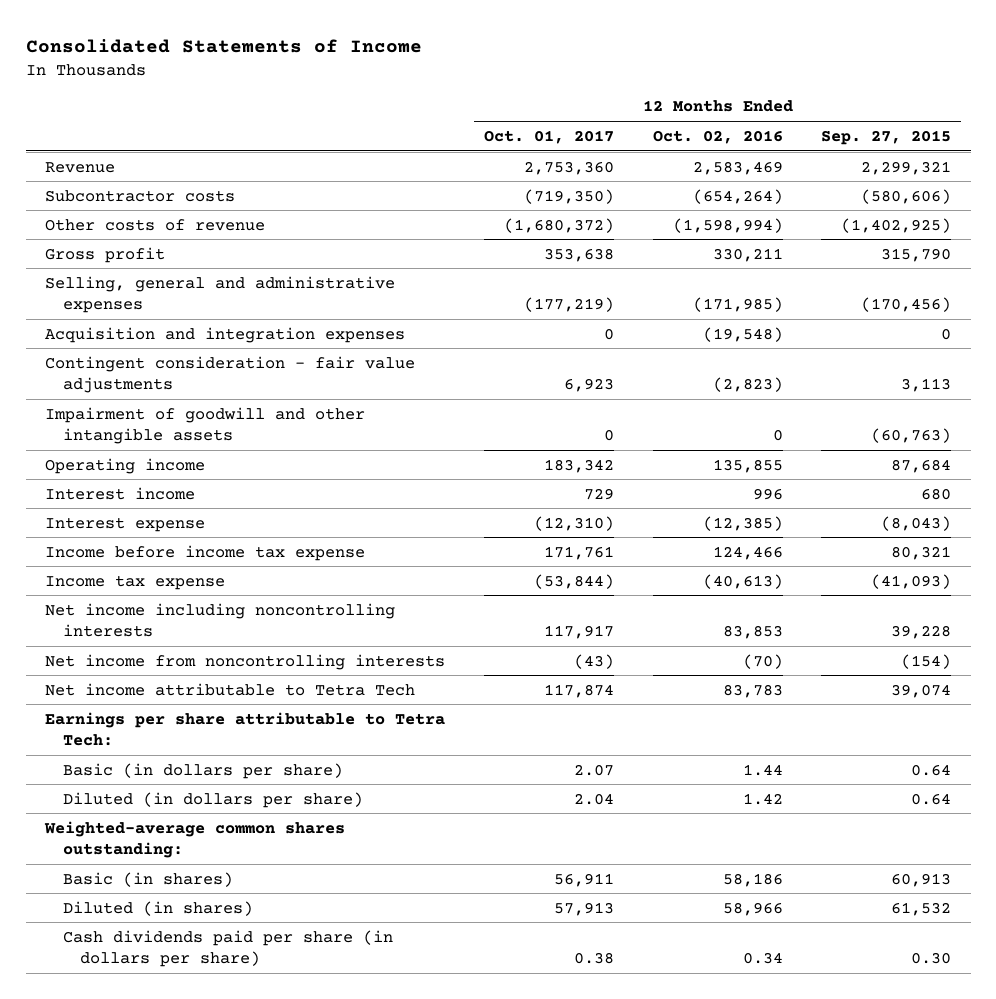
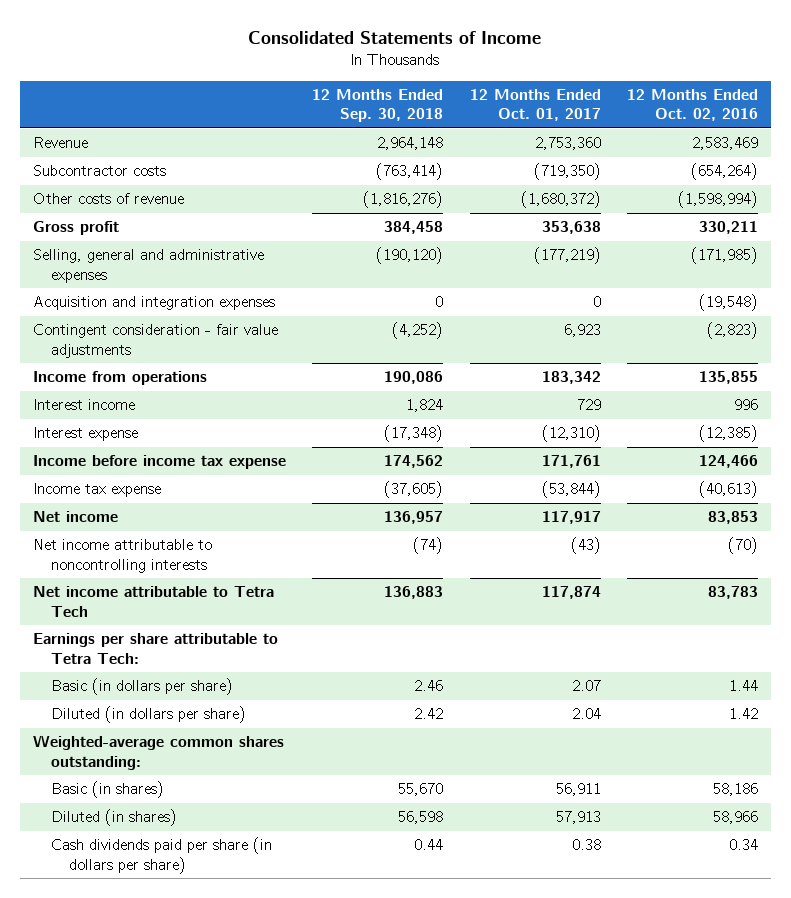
[821,129,952,145] Sep. 27, 2015 -> none
none -> [312,88,444,123] 12 Months Ended Sep. 30, 2018
[45,406,366,445] Impairment of goodwill and other intangible assets -> none
[45,457,206,474] Operating income -> [32,371,207,386] Income from operations
[45,602,396,638] Net income including noncontrolling interests -> [32,511,118,523] Net income
[45,653,446,670] Net income from noncontrolling interests -> [32,539,212,573] Net income attributable to noncontrolling interests

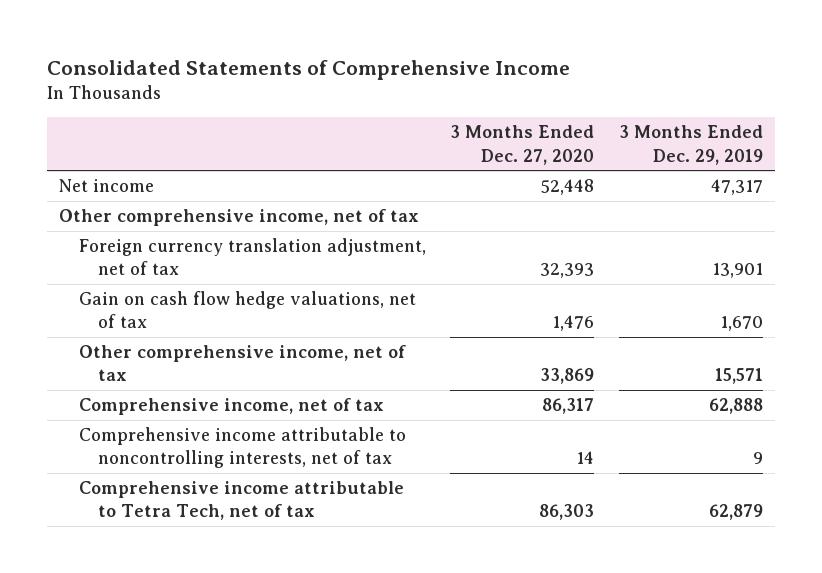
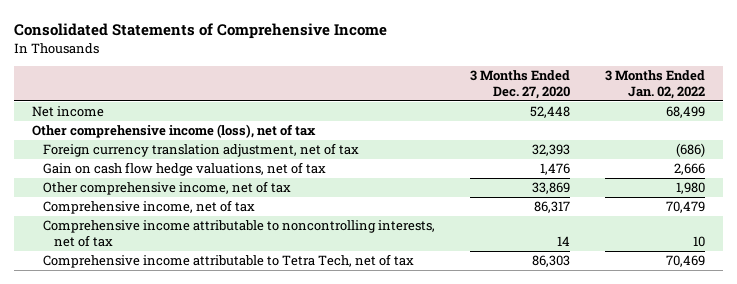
[619,125,764,165] 3 Months Ended Dec. 29, 2019 -> none
none -> [605,70,706,99] 3 Months Ended Jan. 02, 2022
[59,209,420,227] Other comprehensive income, net of tax -> [31,124,316,139] Other comprehensive income (loss), net of tax

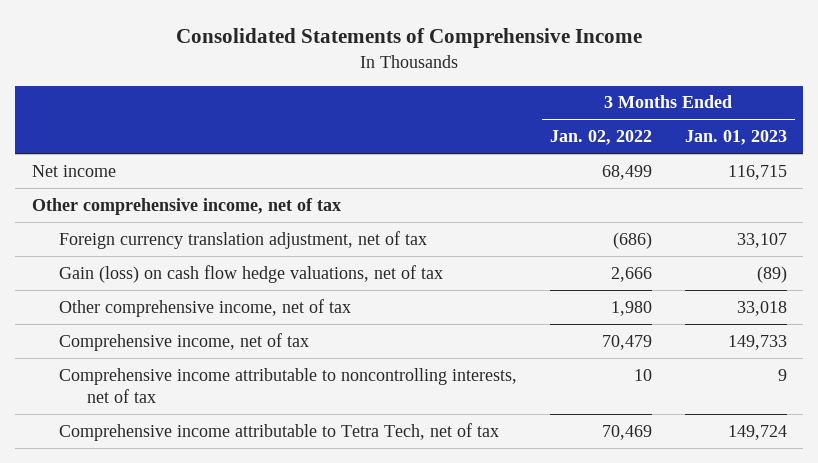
[469,70,570,99] 3 Months Ended Dec. 27, 2020 -> none
none -> [684,130,787,146] Jan. 01, 2023
[31,124,316,139] Other comprehensive income (loss), net of tax -> [31,197,341,215] Other comprehensive income, net of tax
[42,162,326,177] Gain on cash flow hedge valuations, net of tax -> [59,264,444,283] Gain (loss) on cash flow hedge valuations, net of tax

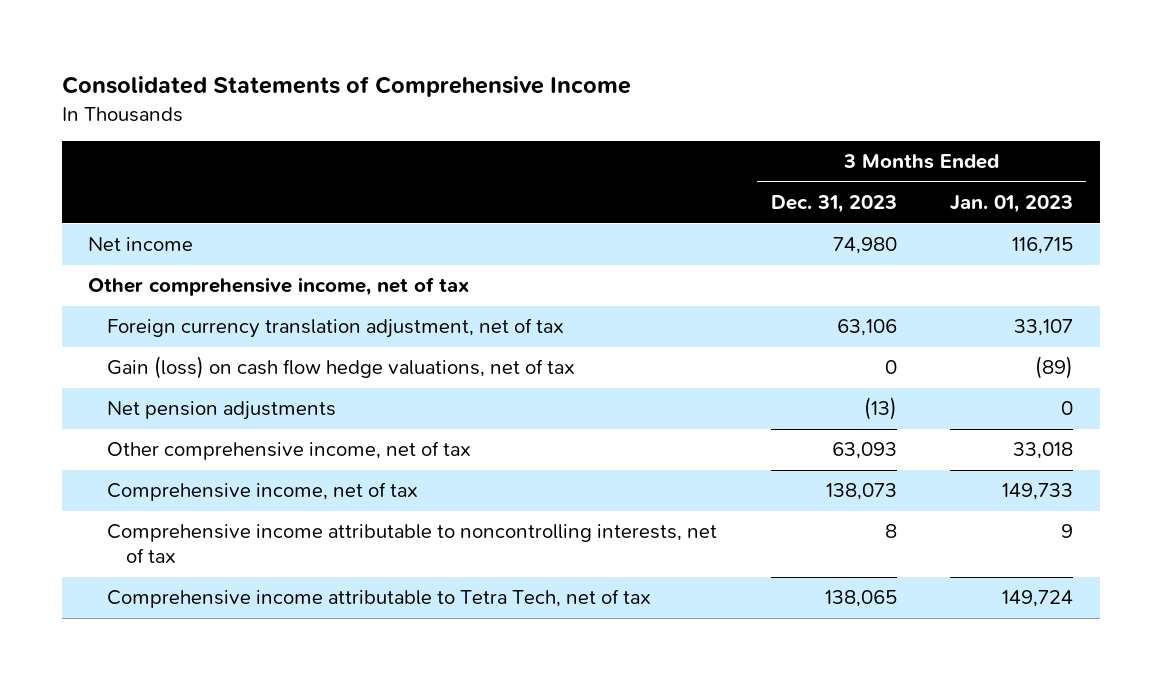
[549,130,652,146] Jan. 02, 2022 -> none
none -> [770,195,897,214] Dec. 31, 2023
none -> [107,401,337,421] Net pension adjustments

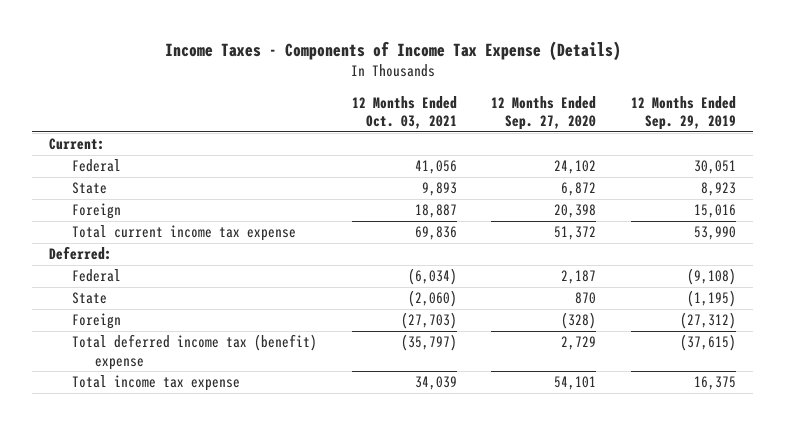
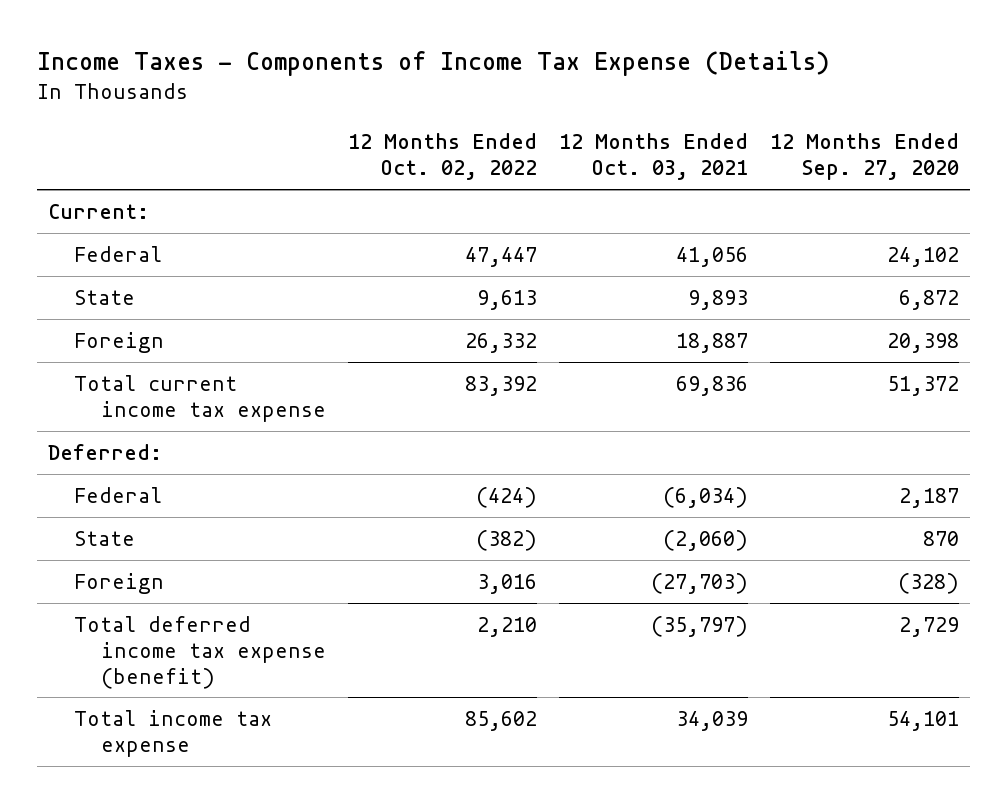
[630,95,736,130] 12 Months Ended Sep. 29, 2019 -> none
none -> [348,133,538,181] 12 Months Ended Oct. 02, 2022
[72,334,318,370] Total deferred income tax (benefit) expense -> [74,615,327,689] Total deferred income tax expense (benefit)

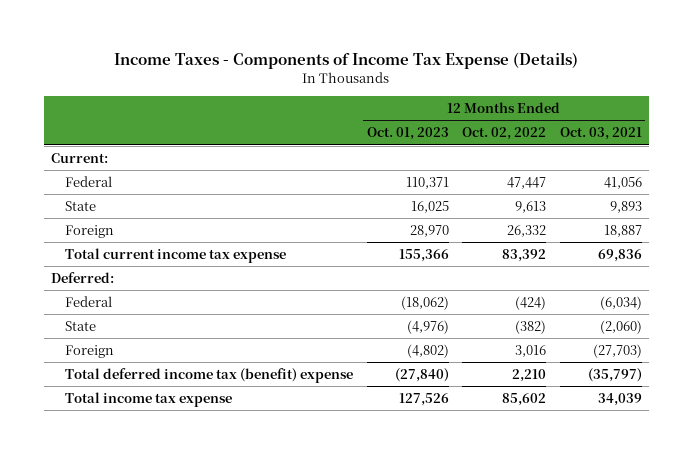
[769,133,959,181] 12 Months Ended Sep. 27, 2020 -> none
none -> [366,127,449,141] Oct. 01, 2023
[74,615,327,689] Total deferred income tax expense (benefit) -> [64,368,353,384] Total deferred income tax (benefit) expense

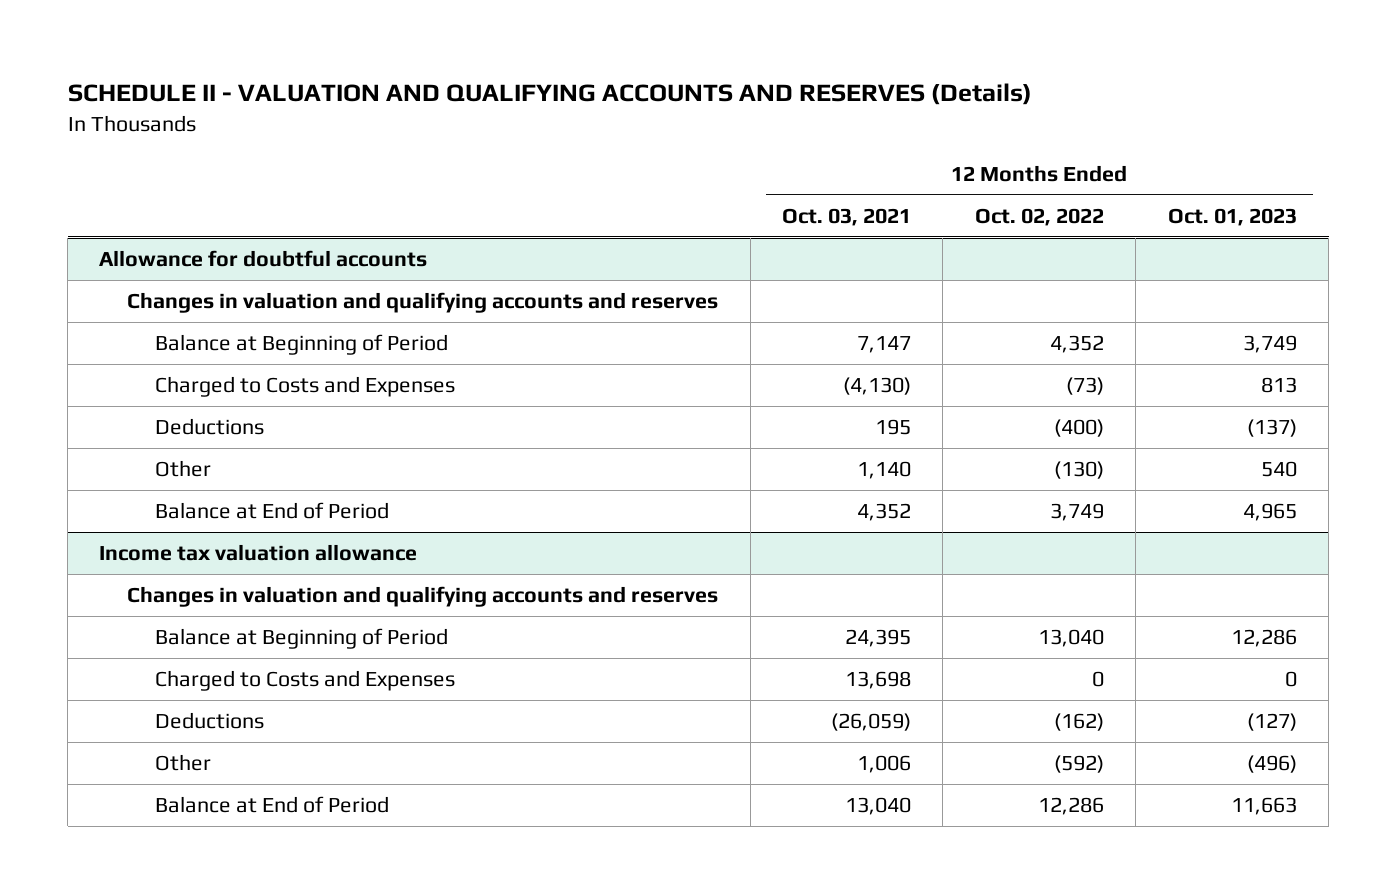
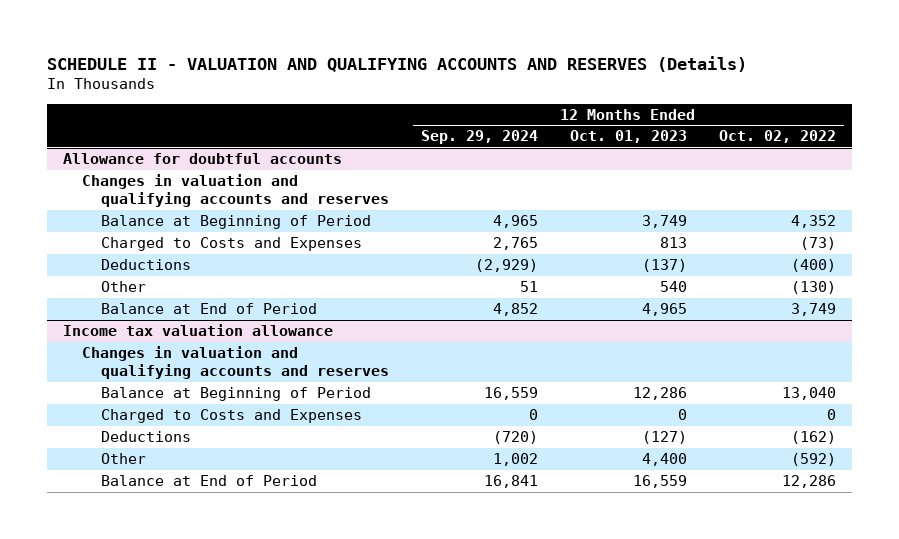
[781,207,911,226] Oct. 03, 2021 -> none
none -> [420,130,538,145] Sep. 29, 2024
[1246,755,1297,774] (496) -> [641,453,687,467] 4,400
[1230,797,1297,816] 11,663 -> [632,475,687,489] 16,559

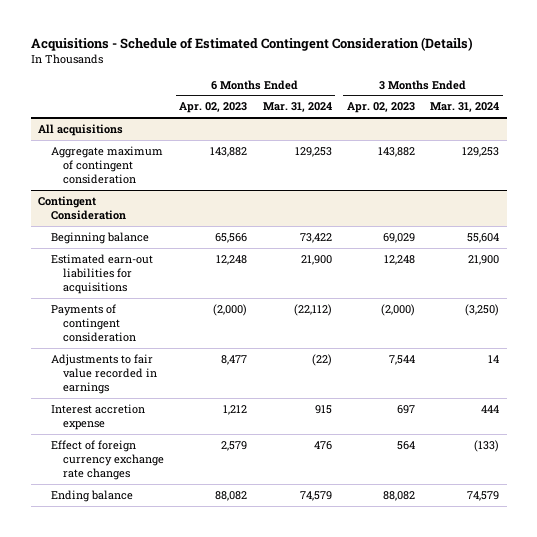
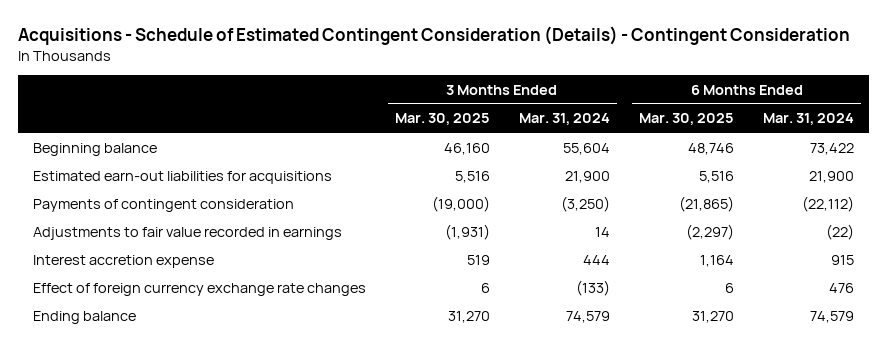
[30,36,473,51] Acquisitions - Schedule of Estimated Contingent Consideration (Details) -> [18,25,851,45] Acquisitions - Schedule of Estimated Contingent Consideration (Details) - Contingent Consideration
[179,102,248,114] Apr. 02, 2023 -> none
[346,102,415,114] Apr. 02, 2023 -> none
none -> [394,113,490,126] Mar. 30, 2025
none -> [639,113,735,126] Mar. 30, 2025
[38,123,124,136] All acquisitions -> none
[50,145,163,185] Aggregate maximum of contingent consideration -> none
[38,195,126,221] Contingent Consideration -> none

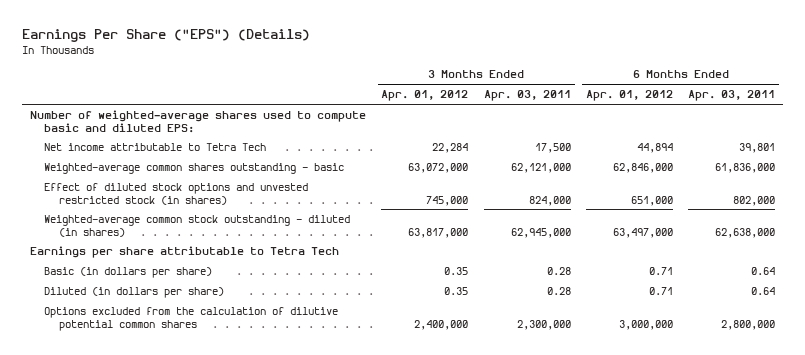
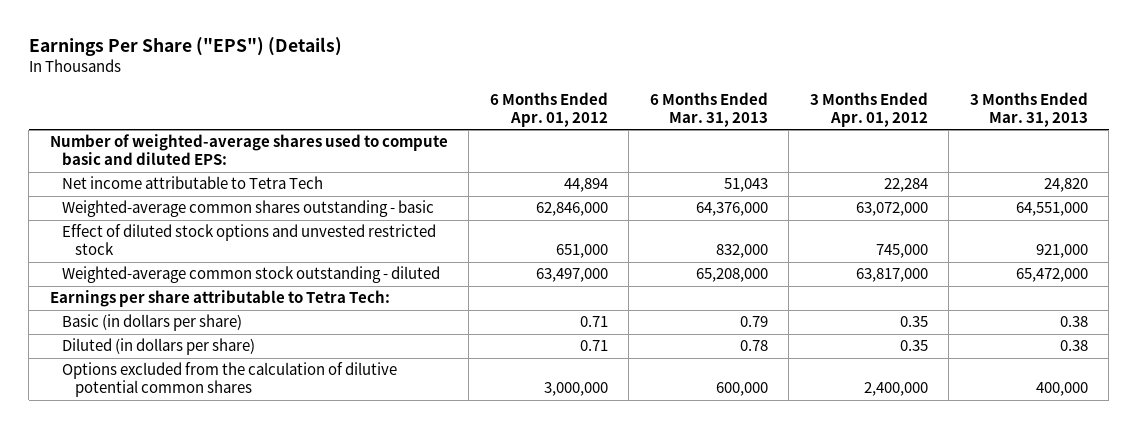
[483,90,571,102] Apr. 03, 2011 -> none
[688,90,776,102] Apr. 03, 2011 -> none
none -> [649,91,768,127] 6 Months Ended Mar. 31, 2013
none -> [969,91,1088,127] 3 Months Ended Mar. 31, 2013
[44,183,309,205] Effect of diluted stock options and unvested restricted stock (in shares) -> [62,224,437,256] Effect of diluted stock options and unvested restricted stock
[44,215,351,237] Weighted-average common stock outstanding - diluted (in shares) -> [62,266,441,284] Weighted-average common stock outstanding - diluted
[30,246,340,259] Earnings per share attributable to Tetra Tech -> [49,290,390,308] Earnings per share attributable to Tetra Tech:

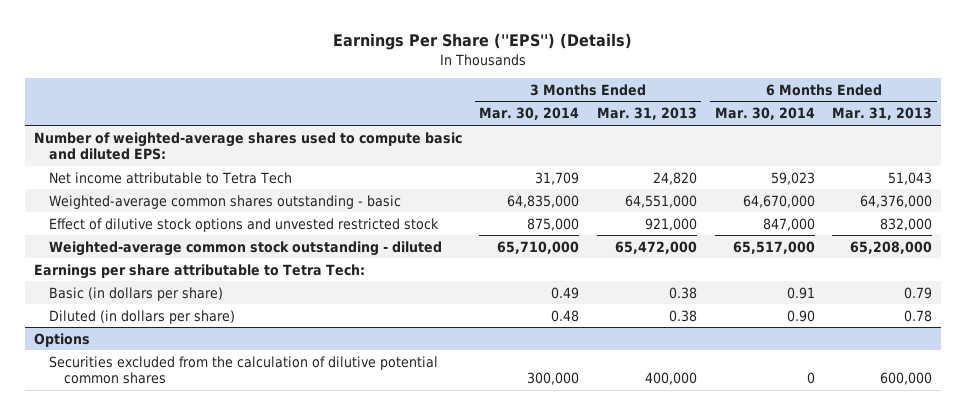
[28,36,342,56] Earnings Per Share ("EPS") (Details) -> [333,33,633,51] Earnings Per Share (''EPS'') (Details)
[489,91,608,127] 6 Months Ended Apr. 01, 2012 -> none
[809,91,928,127] 3 Months Ended Apr. 01, 2012 -> none
none -> [479,107,580,121] Mar. 30, 2014
none -> [714,107,815,121] Mar. 30, 2014
[62,224,437,256] Effect of diluted stock options and unvested restricted stock -> [48,217,439,232] Effect of dilutive stock options and unvested restricted stock
none -> [33,332,90,347] Options
[62,362,398,398] Options excluded from the calculation of dilutive potential common shares -> [48,355,438,385] Securities excluded from the calculation of dilutive potential common shares

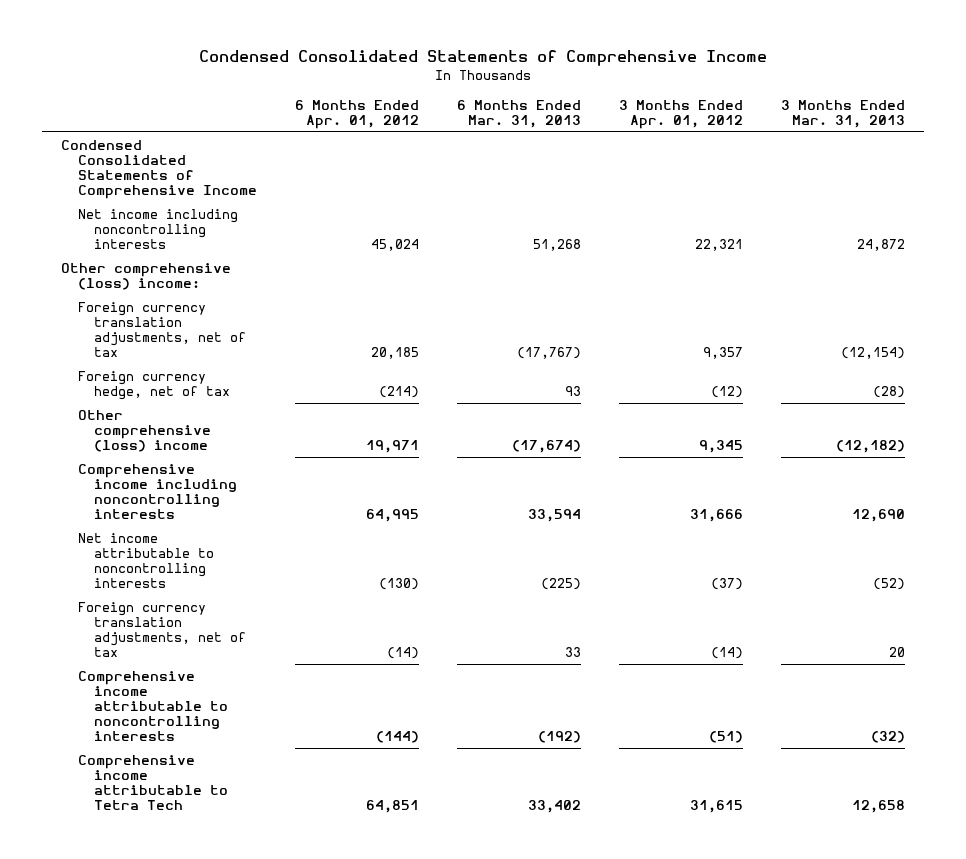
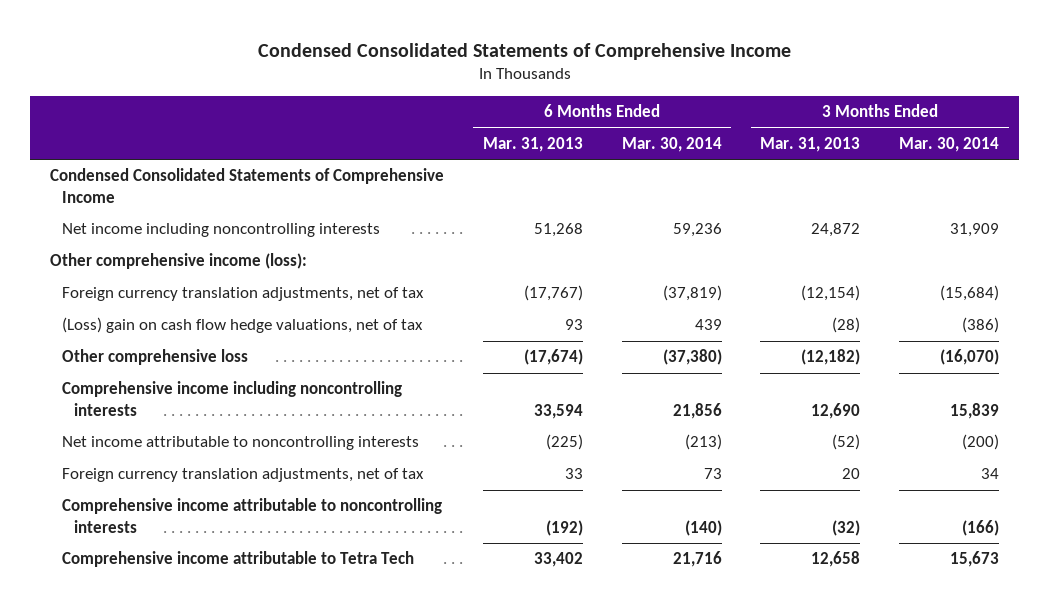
[294,99,419,129] 6 Months Ended Apr. 01, 2012 -> none
[618,99,743,129] 3 Months Ended Apr. 01, 2012 -> none
none -> [621,136,722,152] Mar. 30, 2014
none -> [899,136,1000,152] Mar. 30, 2014
[61,262,232,290] Other comprehensive (loss) income: -> [49,253,307,270] Other comprehensive income (loss):
[77,370,231,400] Foreign currency hedge, net of tax -> [61,317,423,334] (Loss) gain on cash flow hedge valuations, net of tax
[77,409,212,453] Other comprehensive (loss) income -> [61,349,248,366] Other comprehensive loss

